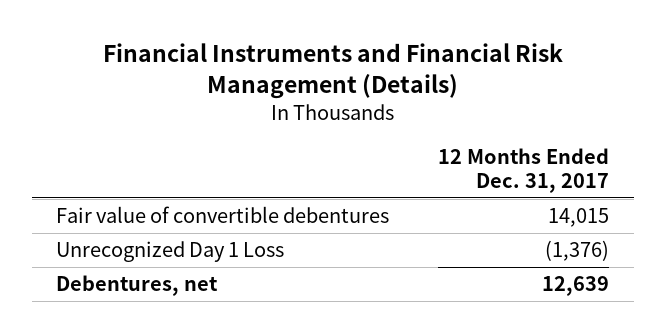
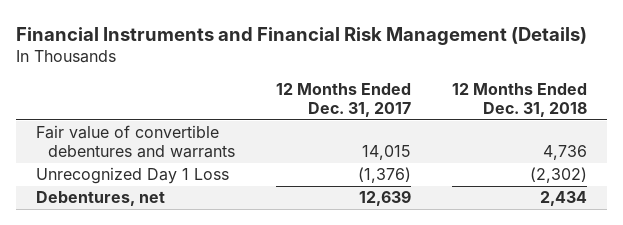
none -> [451,83,587,118] 12 Months Ended Dec. 31, 2018
[56,206,390,224] Fair value of convertible debentures -> [36,125,236,159] Fair value of convertible debentures and warrants

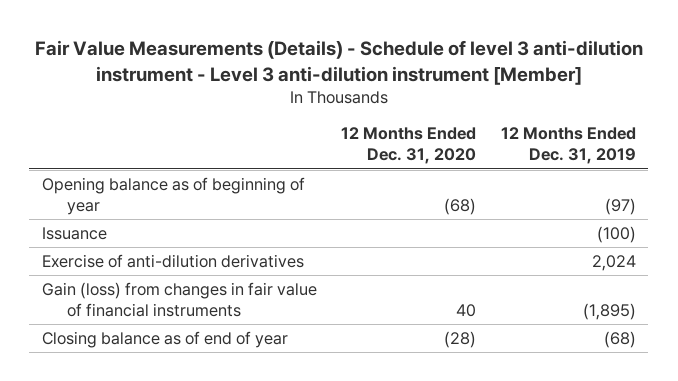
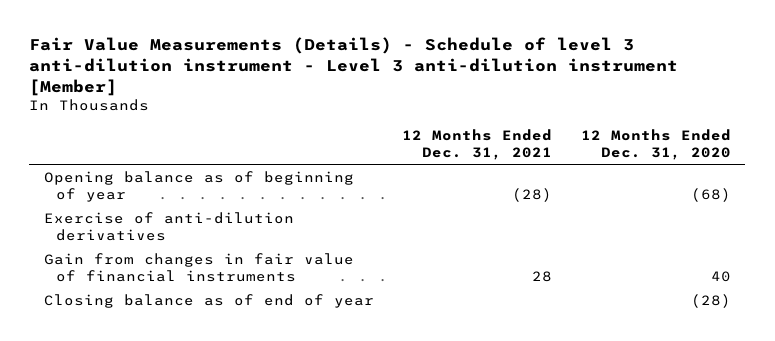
[501,127,637,165] 12 Months Ended Dec. 31, 2019 -> none
none -> [402,129,553,160] 12 Months Ended Dec. 31, 2021
[41,226,107,240] Issuance -> none
[41,281,317,317] Gain (loss) from changes in fair value of financial instruments -> [43,252,354,282] Gain from changes in fair value of financial instruments

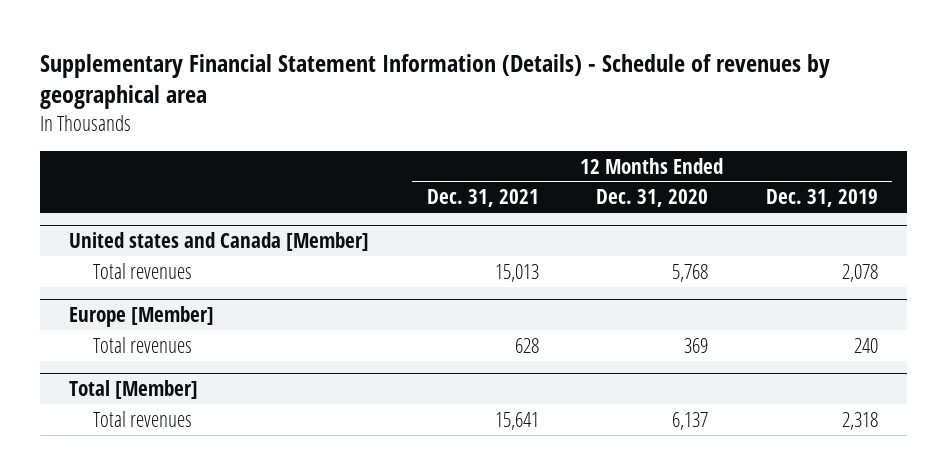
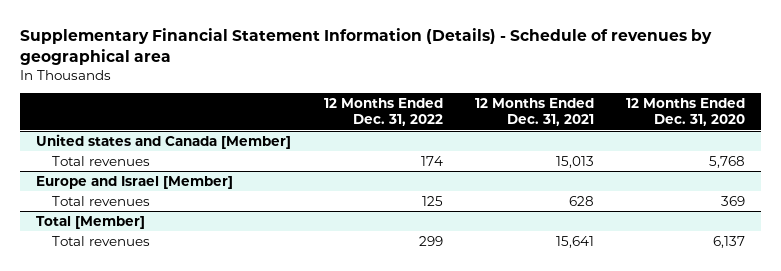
[766,189,879,208] Dec. 31, 2019 -> none
none -> [323,98,443,127] 12 Months Ended Dec. 31, 2022
[69,306,215,328] Europe [Member] -> [36,175,234,189] Europe and Israel [Member]

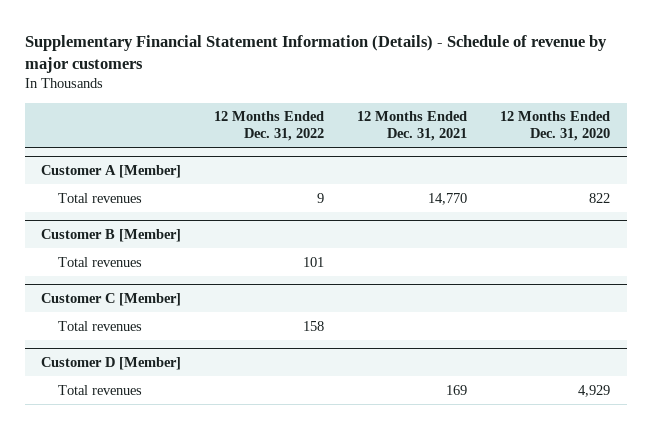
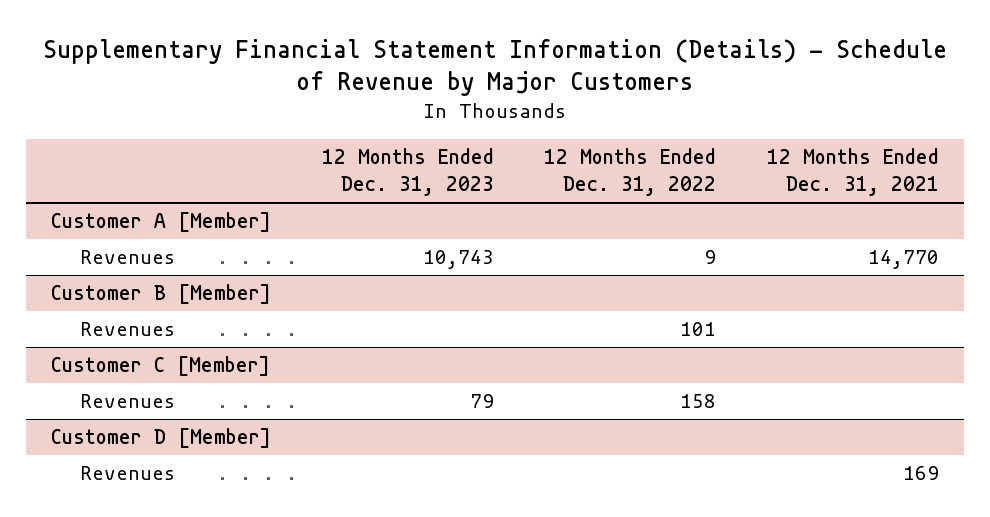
[24,35,607,74] Supplementary Financial Statement Information (Details) - Schedule of revenue by major customers -> [43,39,948,97] Supplementary Financial Statement Information (Details) - Schedule of Revenue by Major Customers
[500,111,611,141] 12 Months Ended Dec. 31, 2020 -> none
none -> [321,148,494,197] 12 Months Ended Dec. 31, 2023
[57,192,142,203] Total revenues -> [79,250,175,265] Revenues
[57,256,142,267] Total revenues -> [79,322,175,337] Revenues
[57,320,142,331] Total revenues -> [79,394,175,409] Revenues
[57,384,142,395] Total revenues -> [79,466,175,481] Revenues

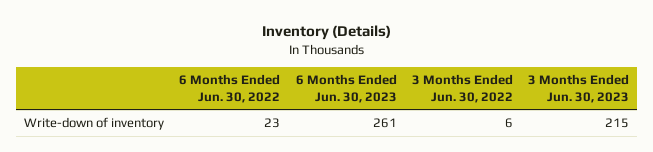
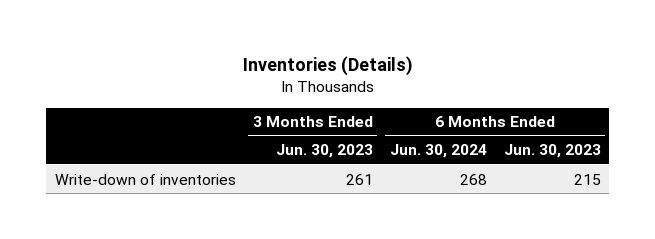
[261,25,391,41] Inventory (Details) -> [242,55,413,76] Inventories (Details)
[179,74,281,103] 6 Months Ended Jun. 30, 2022 -> none
[412,74,514,103] 3 Months Ended Jun. 30, 2022 -> none
none -> [389,144,487,159] Jun. 30, 2024
[23,117,164,131] Write-down of inventory -> [54,173,236,185] Write-down of inventories
[372,118,397,129] 261 -> [573,173,601,185] 215
[605,118,630,129] 215 -> [345,173,373,185] 261

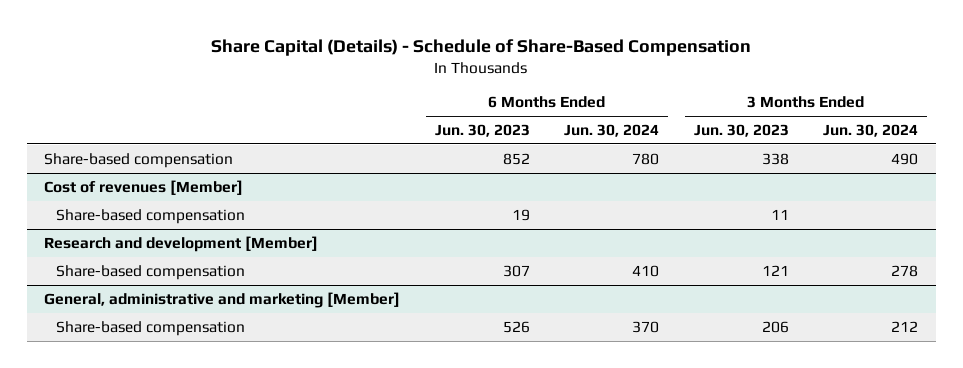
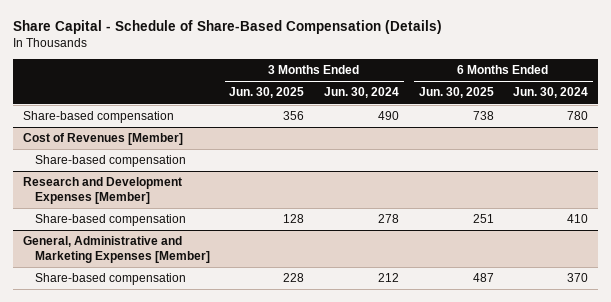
[211,38,752,56] Share Capital (Details) - Schedule of Share-Based Compensation -> [12,20,442,35] Share Capital - Schedule of Share-Based Compensation (Details)
[434,124,530,138] Jun. 30, 2023 -> none
[693,124,789,138] Jun. 30, 2023 -> none
none -> [229,87,305,99] Jun. 30, 2025
none -> [418,87,494,99] Jun. 30, 2025
[44,179,244,195] Cost of revenues [Member] -> [22,133,183,146] Cost of Revenues [Member]
[44,235,319,252] Research and development [Member] -> [22,177,182,205] Research and Development Expenses [Member]
[44,291,401,308] General, administrative and marketing [Member] -> [22,236,210,264] General, Administrative and Marketing Expenses [Member]

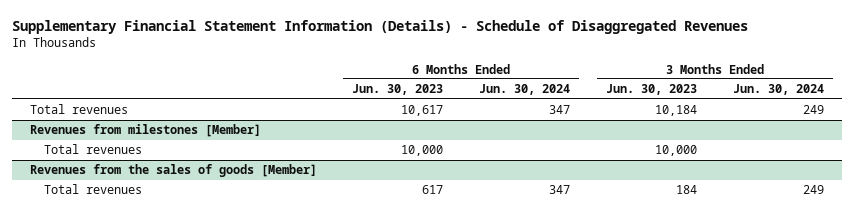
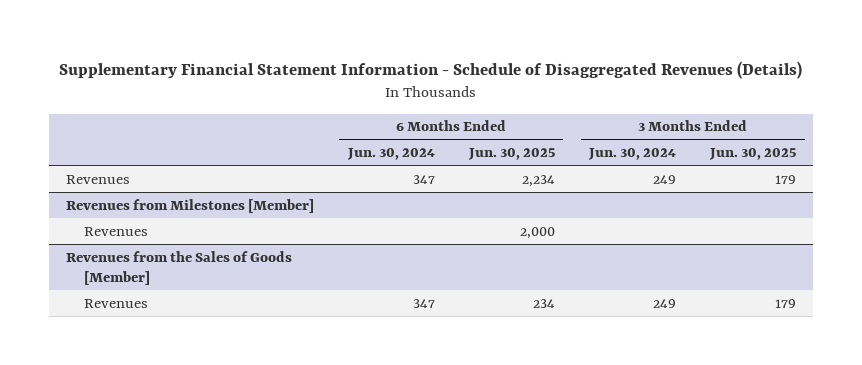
[11,19,748,34] Supplementary Financial Statement Information (Details) - Schedule of Disaggregated Revenues -> [58,60,802,79] Supplementary Financial Statement Information - Schedule of Disaggregated Revenues (Details)
[352,84,444,96] Jun. 30, 2023 -> none
[606,84,698,96] Jun. 30, 2023 -> none
none -> [467,148,555,161] Jun. 30, 2025
none -> [709,148,797,161] Jun. 30, 2025
[29,104,128,115] Total revenues -> [65,174,130,184] Revenues
[29,124,261,138] Revenues from milestones [Member] -> [65,198,314,213] Revenues from Milestones [Member]
[44,144,143,155] Total revenues -> [83,226,148,236] Revenues
[29,164,317,178] Revenues from the sales of goods [Member] -> [65,250,292,286] Revenues from the Sales of Goods [Member]
[44,184,143,195] Total revenues -> [83,298,148,308] Revenues

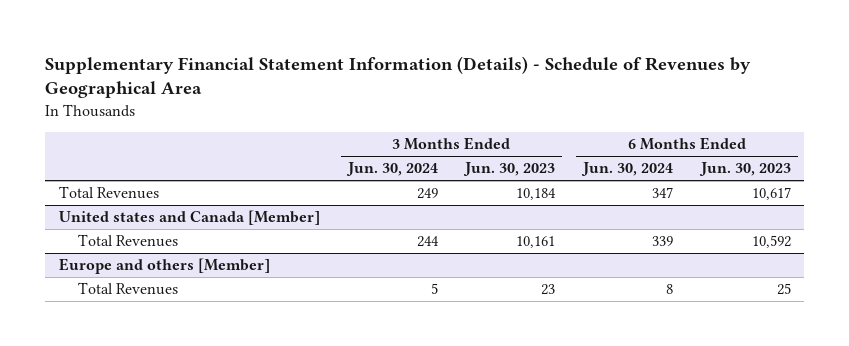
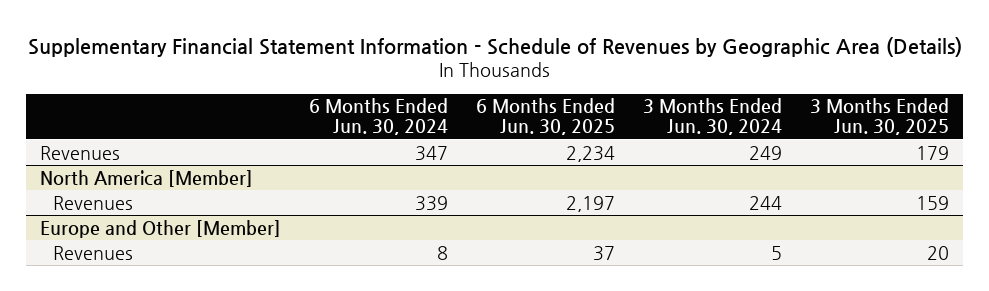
[45,55,752,99] Supplementary Financial Statement Information (Details) - Schedule of Revenues by Geographical Area -> [27,36,962,57] Supplementary Financial Statement Information - Schedule of Revenues by Geographic Area (Details)
[463,162,556,177] Jun. 30, 2023 -> none
[698,162,791,177] Jun. 30, 2023 -> none
none -> [476,98,616,136] 6 Months Ended Jun. 30, 2025
none -> [810,98,950,136] 3 Months Ended Jun. 30, 2025
[58,210,320,226] United states and Canada [Member] -> none
[58,186,159,200] Total Revenues -> [39,145,120,160] Revenues
none -> [39,169,253,187] North America [Member]
[77,234,178,248] Total Revenues -> [53,195,134,210] Revenues
[58,258,270,275] Europe and others [Member] -> [39,219,281,238] Europe and Other [Member]
[77,282,178,296] Total Revenues -> [53,245,134,260] Revenues

